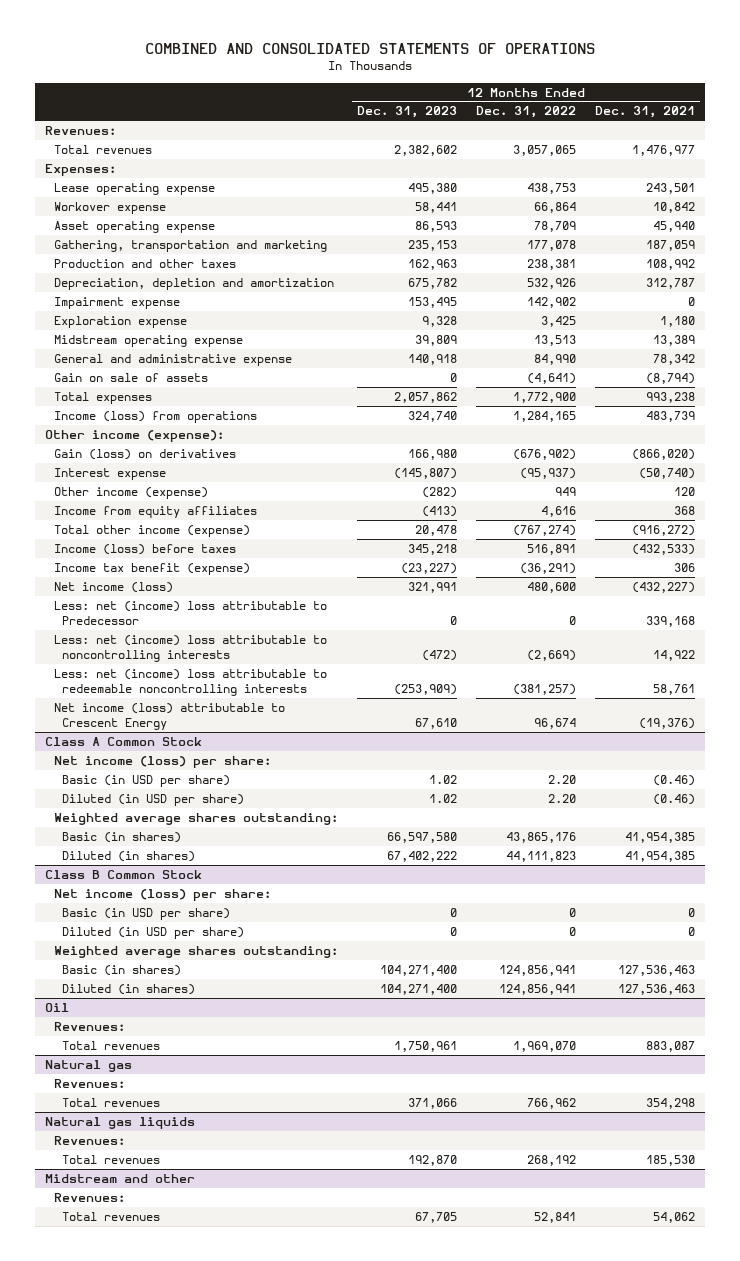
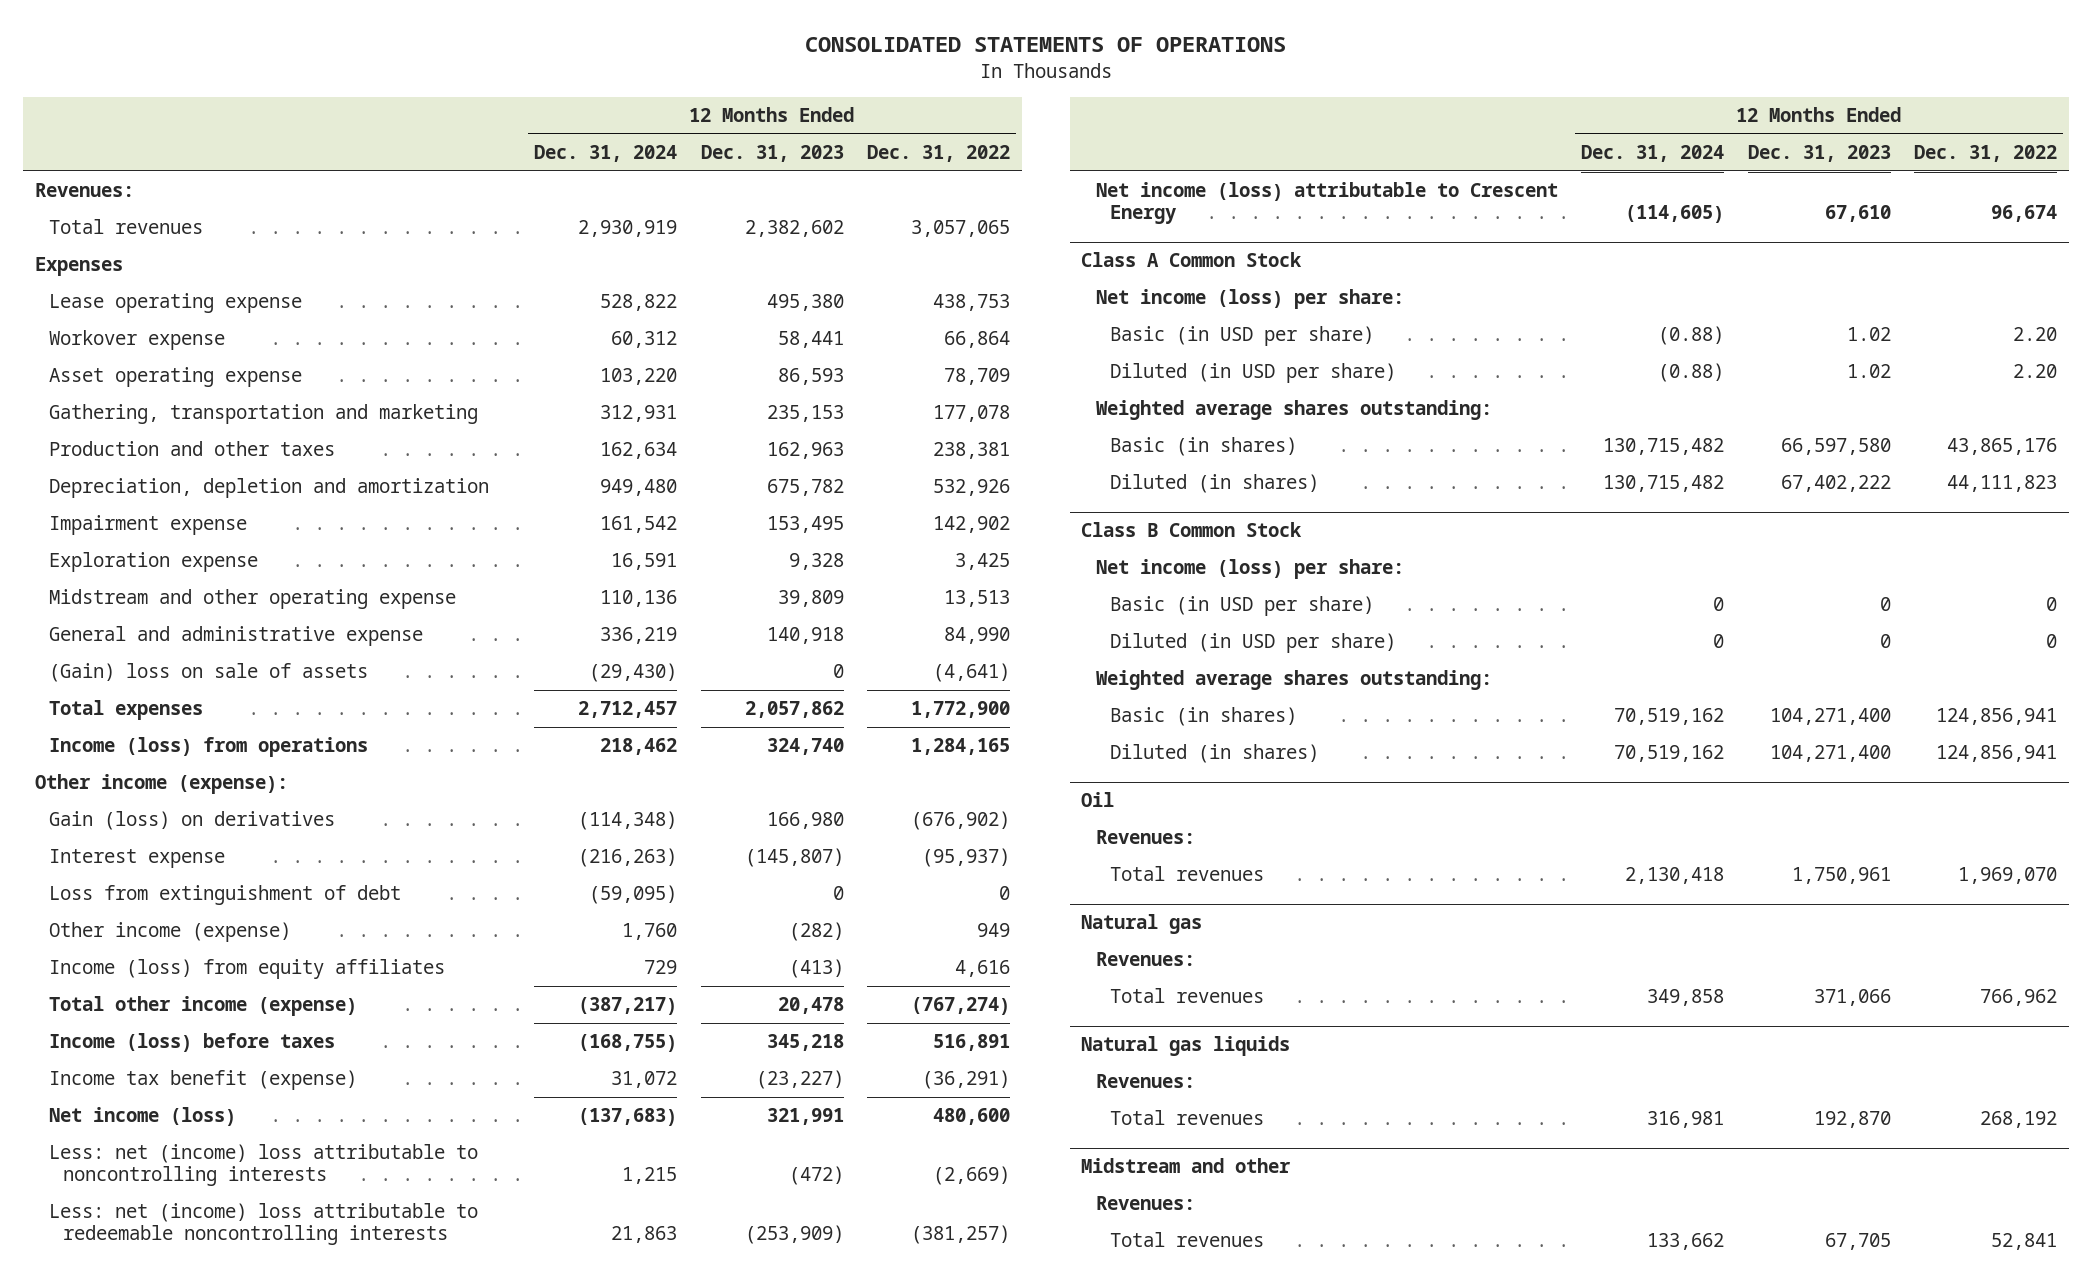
[145,43,596,55] COMBINED AND CONSOLIDATED STATEMENTS OF OPERATIONS -> [804,37,1286,53] CONSOLIDATED STATEMENTS OF OPERATIONS
[595,106,696,119] Dec. 31, 2021 -> none
none -> [534,145,678,163] Dec. 31, 2024
[44,163,116,176] Expenses: -> [34,257,123,277] Expenses
[53,334,243,347] Midstream operating expense -> [48,589,456,610] Midstream and other operating expense
[53,372,208,382] Gain on sale of assets -> [48,663,368,683] (Gain) loss on sale of assets
none -> [48,885,401,906] Loss from extinguishment of debt
[53,505,257,518] Income from equity affiliates -> [48,959,445,980] Income (loss) from equity affiliates
[53,600,327,626] Less: net (income) loss attributable to Predecessor -> none

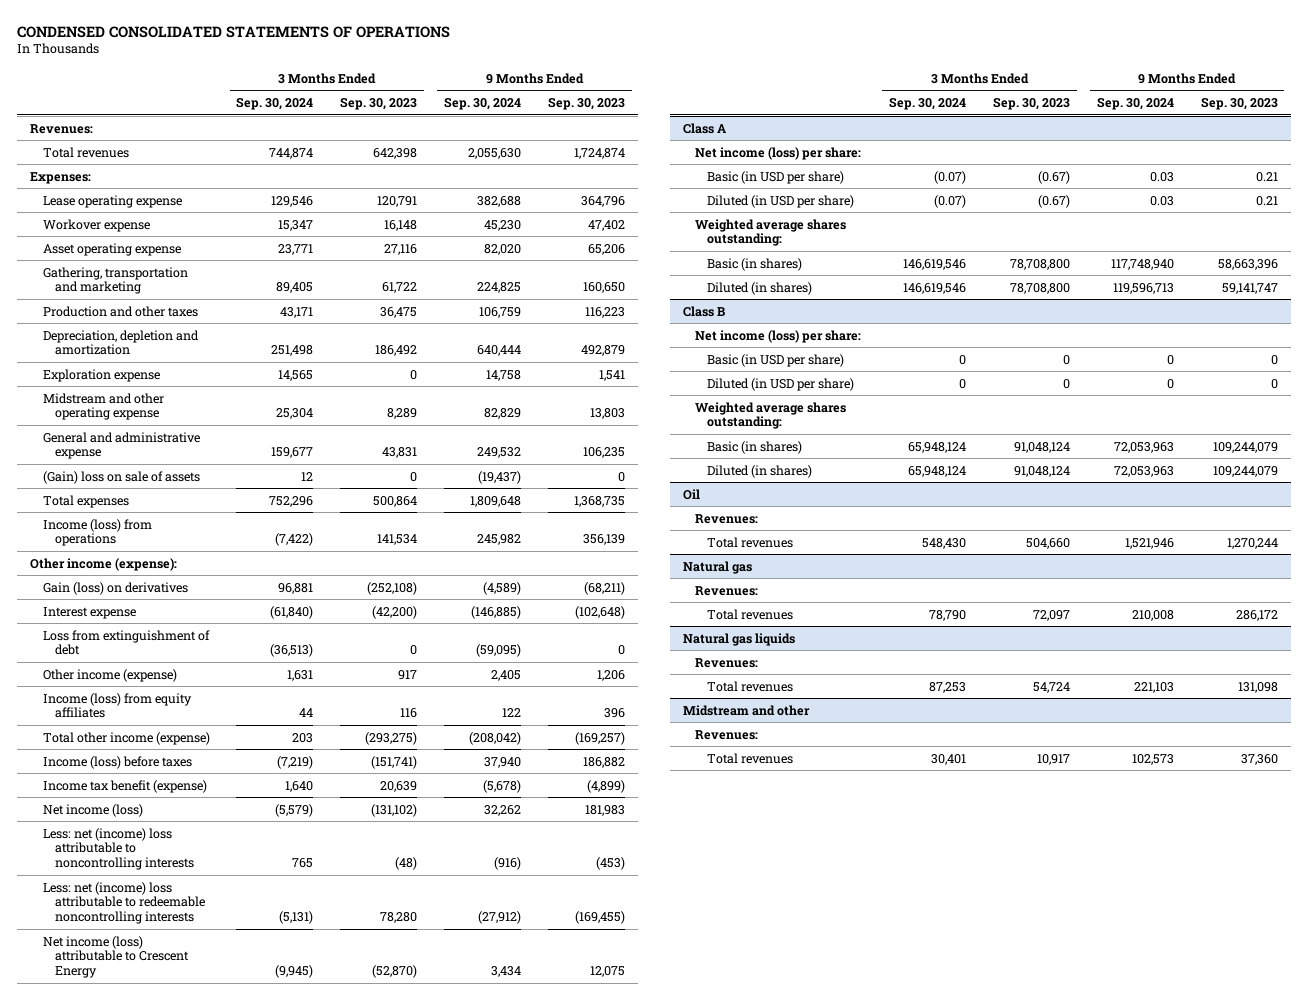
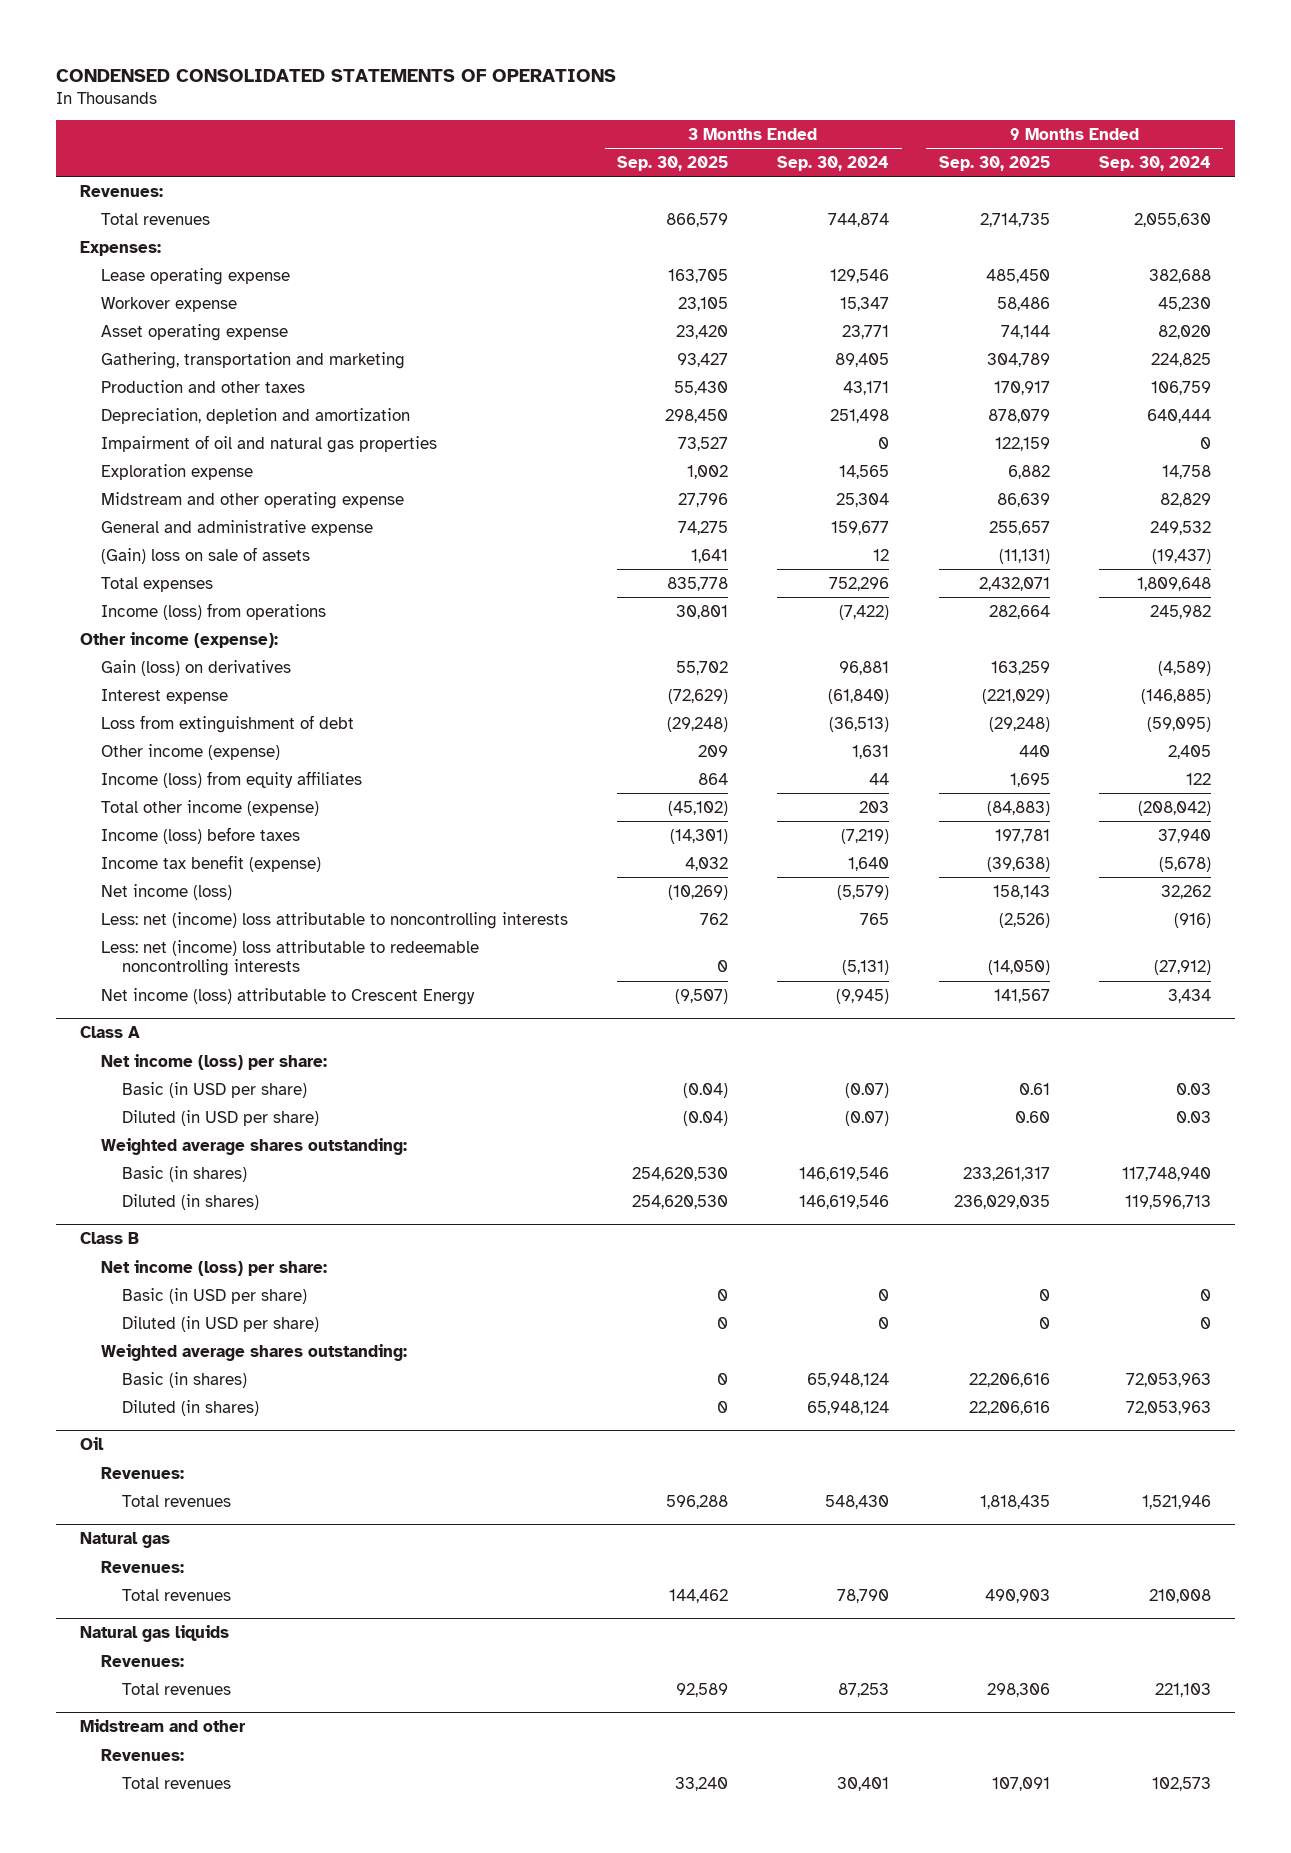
[340,97,418,111] Sep. 30, 2023 -> none
[547,97,625,111] Sep. 30, 2023 -> none
none -> [617,155,729,171] Sep. 30, 2025
none -> [938,155,1050,171] Sep. 30, 2025
none -> [101,434,438,453] Impairment of oil and natural gas properties

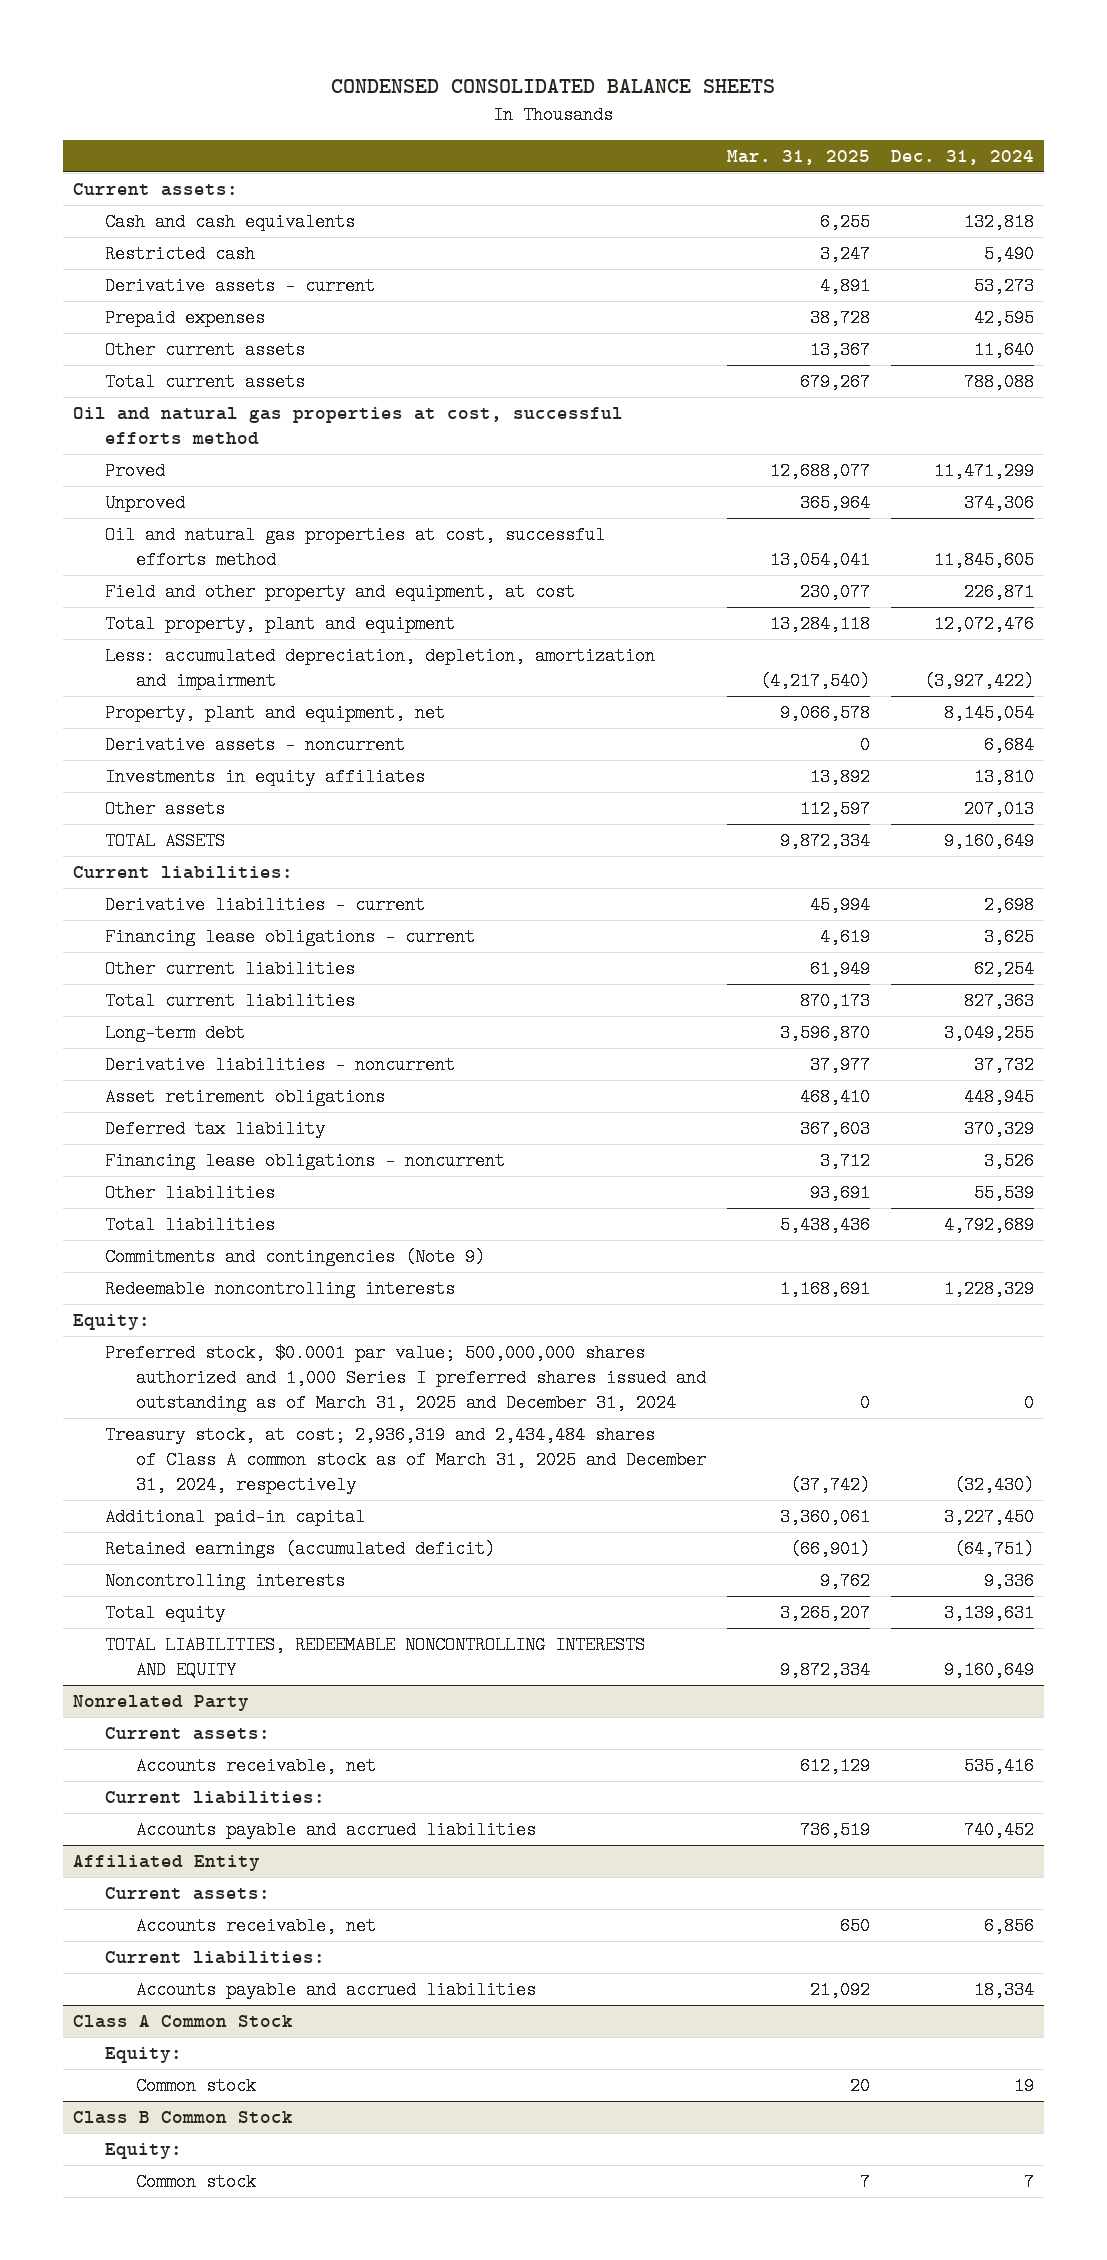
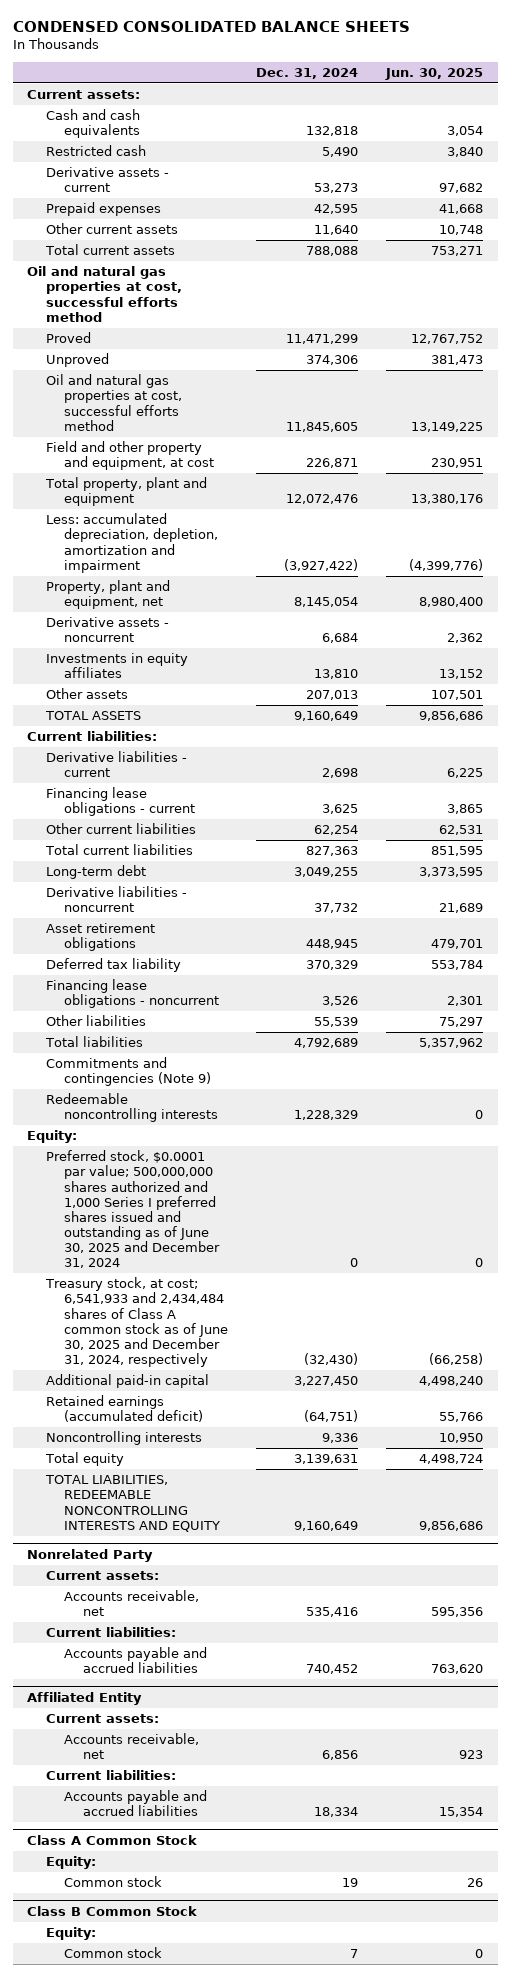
[726,149,870,165] Mar. 31, 2025 -> none
none -> [385,67,484,80] Jun. 30, 2025
[104,1344,707,1412] Preferred stock, $0.0001 par value; 500,000,000 shares authorized and 1,000 Series I preferred shares issued and outstanding as of March 31, 2025 and December 31, 2024 -> [45,1150,221,1269] Preferred stock, $0.0001 par value; 500,000,000 shares authorized and 1,000 Series I preferred shares issued and outstanding as of June 30, 2025 and December 31, 2024
[104,1426,707,1494] Treasury stock, at cost; 2,936,319 and 2,434,484 shares of Class A common stock as of March 31, 2025 and December 31, 2024, respectively -> [44,1277,229,1368] Treasury stock, at cost; 6,541,933 and 2,434,484 shares of Class A common stock as of June 30, 2025 and December 31, 2024, respectively

